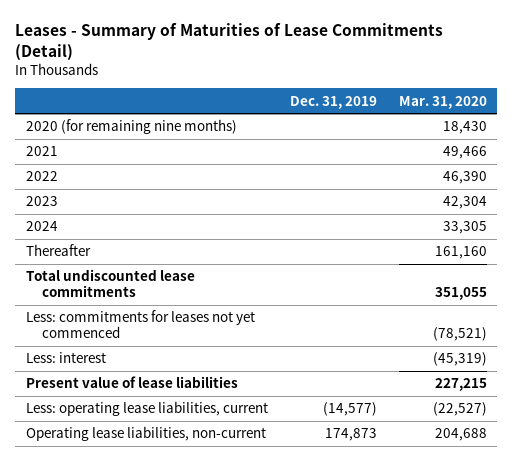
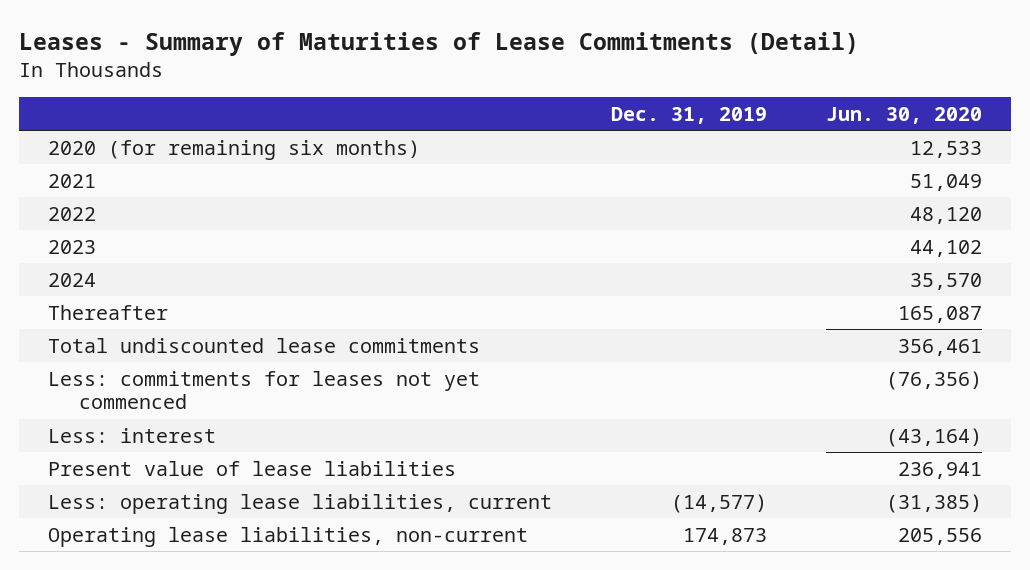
[398,95,487,109] Mar. 31, 2020 -> none
none -> [825,106,982,124] Jun. 30, 2020
[26,119,238,135] 2020 (for remaining nine months) -> [48,139,421,160] 2020 (for remaining six months)

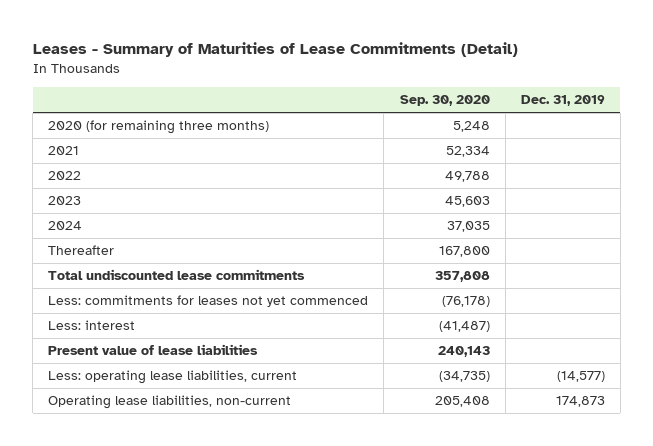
[825,106,982,124] Jun. 30, 2020 -> none
none -> [399,95,490,107] Sep. 30, 2020
[48,139,421,160] 2020 (for remaining six months) -> [48,120,270,135] 2020 (for remaining three months)

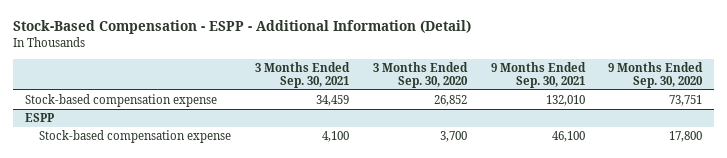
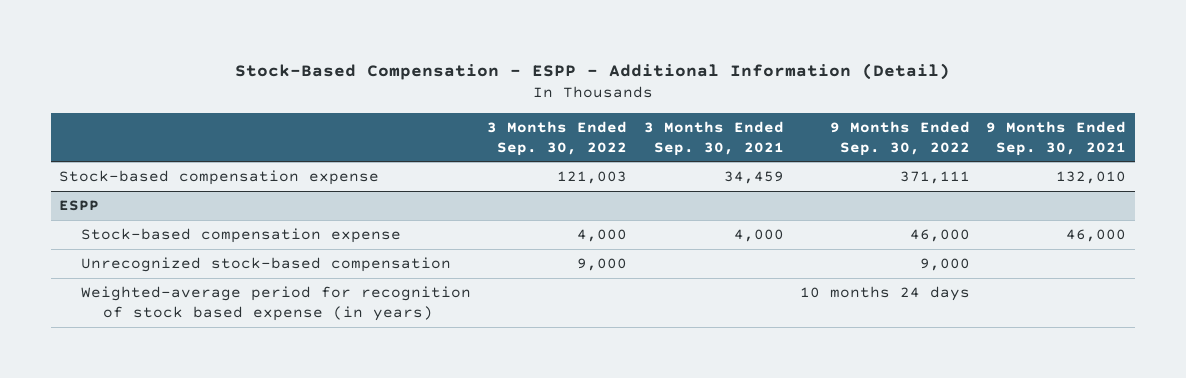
[372,61,468,89] 3 Months Ended Sep. 30, 2020 -> none
[608,61,704,89] 9 Months Ended Sep. 30, 2020 -> none
none -> [487,120,628,156] 3 Months Ended Sep. 30, 2022
none -> [830,120,971,156] 9 Months Ended Sep. 30, 2022
[322,131,350,143] 4,100 -> [733,229,784,243] 4,000
[551,131,585,143] 46,100 -> [1066,229,1127,243] 46,000
none -> [80,257,451,273] Unrecognized stock-based compensation
none -> [80,286,471,321] Weighted-average period for recognition of stock based expense (in years)

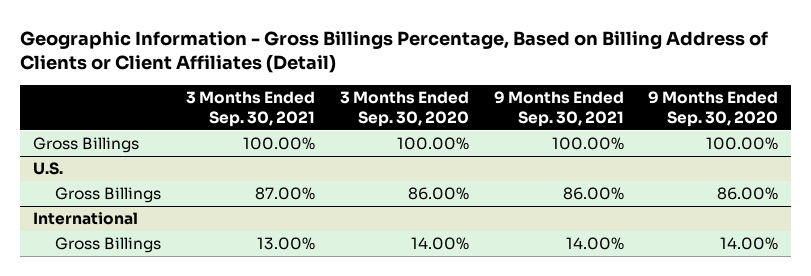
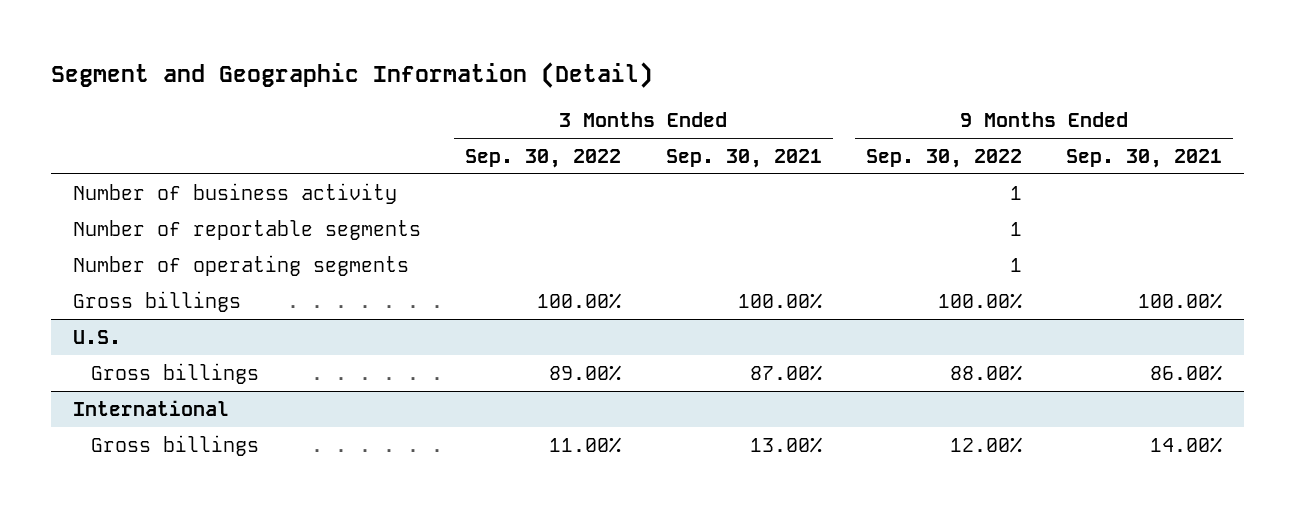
[20,30,769,73] Geographic Information - Gross Billings Percentage, Based on Billing Address of Clients or Client Affiliates (Detail) -> [51,62,654,89] Segment and Geographic Information (Detail)
[339,90,469,127] 3 Months Ended Sep. 30, 2020 -> none
[648,90,779,127] 9 Months Ended Sep. 30, 2020 -> none
none -> [465,149,622,169] Sep. 30, 2022
none -> [865,149,1022,169] Sep. 30, 2022
none -> [73,182,398,204] Number of business activity
none -> [73,219,422,240] Number of reportable segments
none -> [73,254,410,276] Number of operating segments
[32,137,139,154] Gross Billings -> [73,290,242,312] Gross billings
[55,187,162,204] Gross Billings -> [91,362,260,384] Gross billings
[55,237,162,254] Gross Billings -> [91,434,260,456] Gross billings

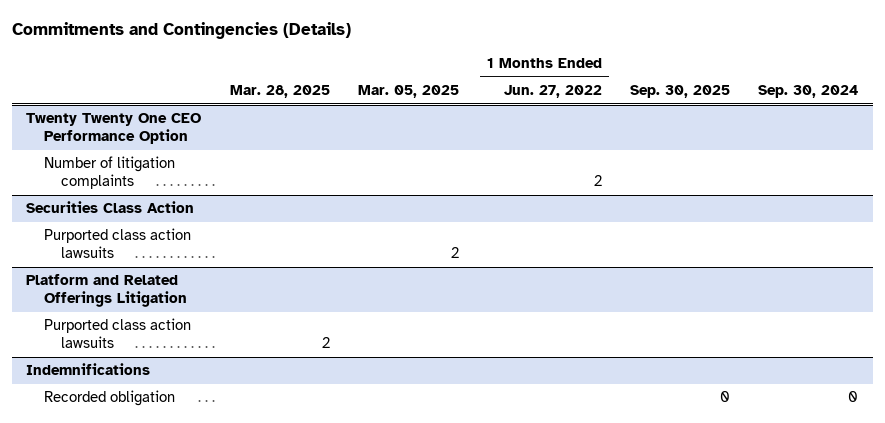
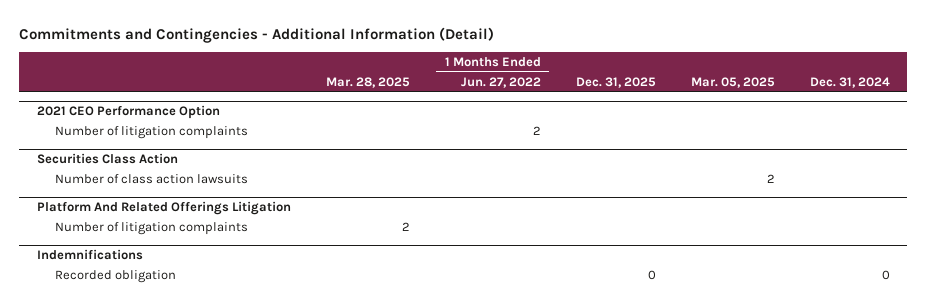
[12,22,352,40] Commitments and Contingencies (Details) -> [19,27,495,44] Commitments and Contingencies - Additional Information (Detail)
[630,85,731,99] Sep. 30, 2025 -> none
[758,85,859,99] Sep. 30, 2024 -> none
none -> [575,76,656,88] Dec. 31, 2025
none -> [809,76,890,88] Dec. 31, 2024
[26,113,202,145] Twenty Twenty One CEO Performance Option -> [36,105,220,120] 2021 CEO Performance Option
[43,318,191,349] Purported class action lawsuits -> none
[43,228,191,259] Purported class action lawsuits -> [54,174,248,185] Number of class action lawsuits
[26,274,187,308] Platform and Related Offerings Litigation -> [36,201,291,216] Platform And Related Offerings Litigation
none -> [54,222,248,236] Number of litigation complaints

